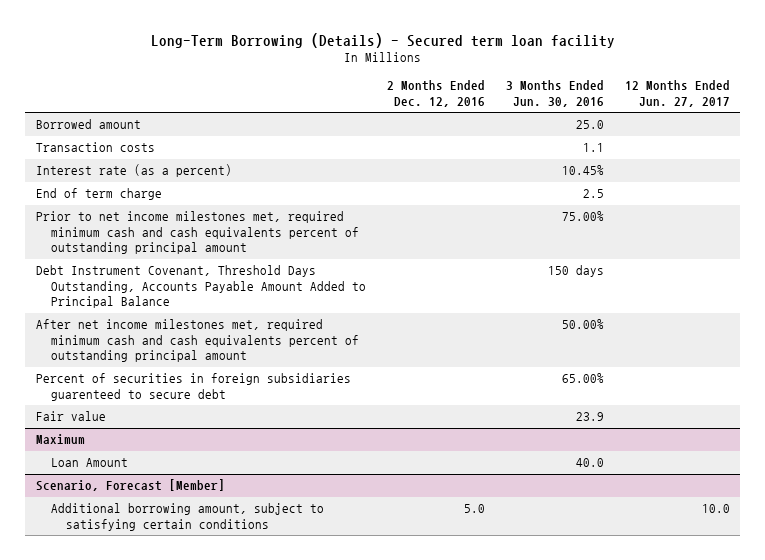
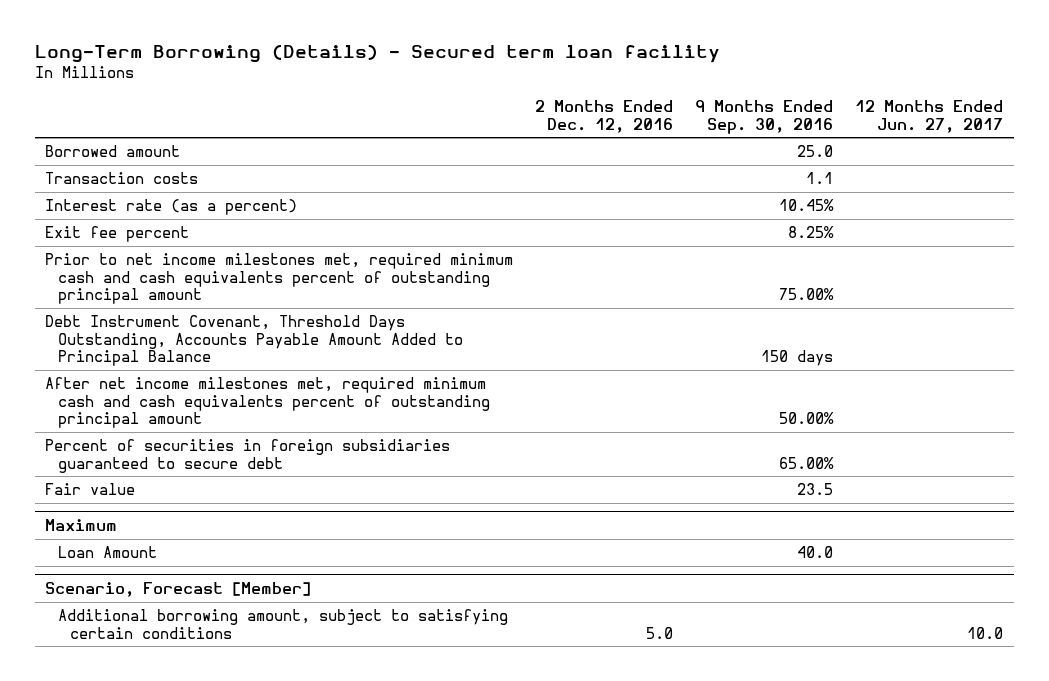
[505,80,604,107] 3 Months Ended Jun. 30, 2016 -> none
none -> [695,100,834,134] 9 Months Ended Sep. 30, 2016
[35,188,162,201] End of term charge -> none
none -> [45,226,190,243] Exit fee percent
[35,373,351,401] Percent of securities in foreign subsidiaries guarenteed to secure debt -> [45,439,451,473] Percent of securities in foreign subsidiaries guaranteed to secure debt

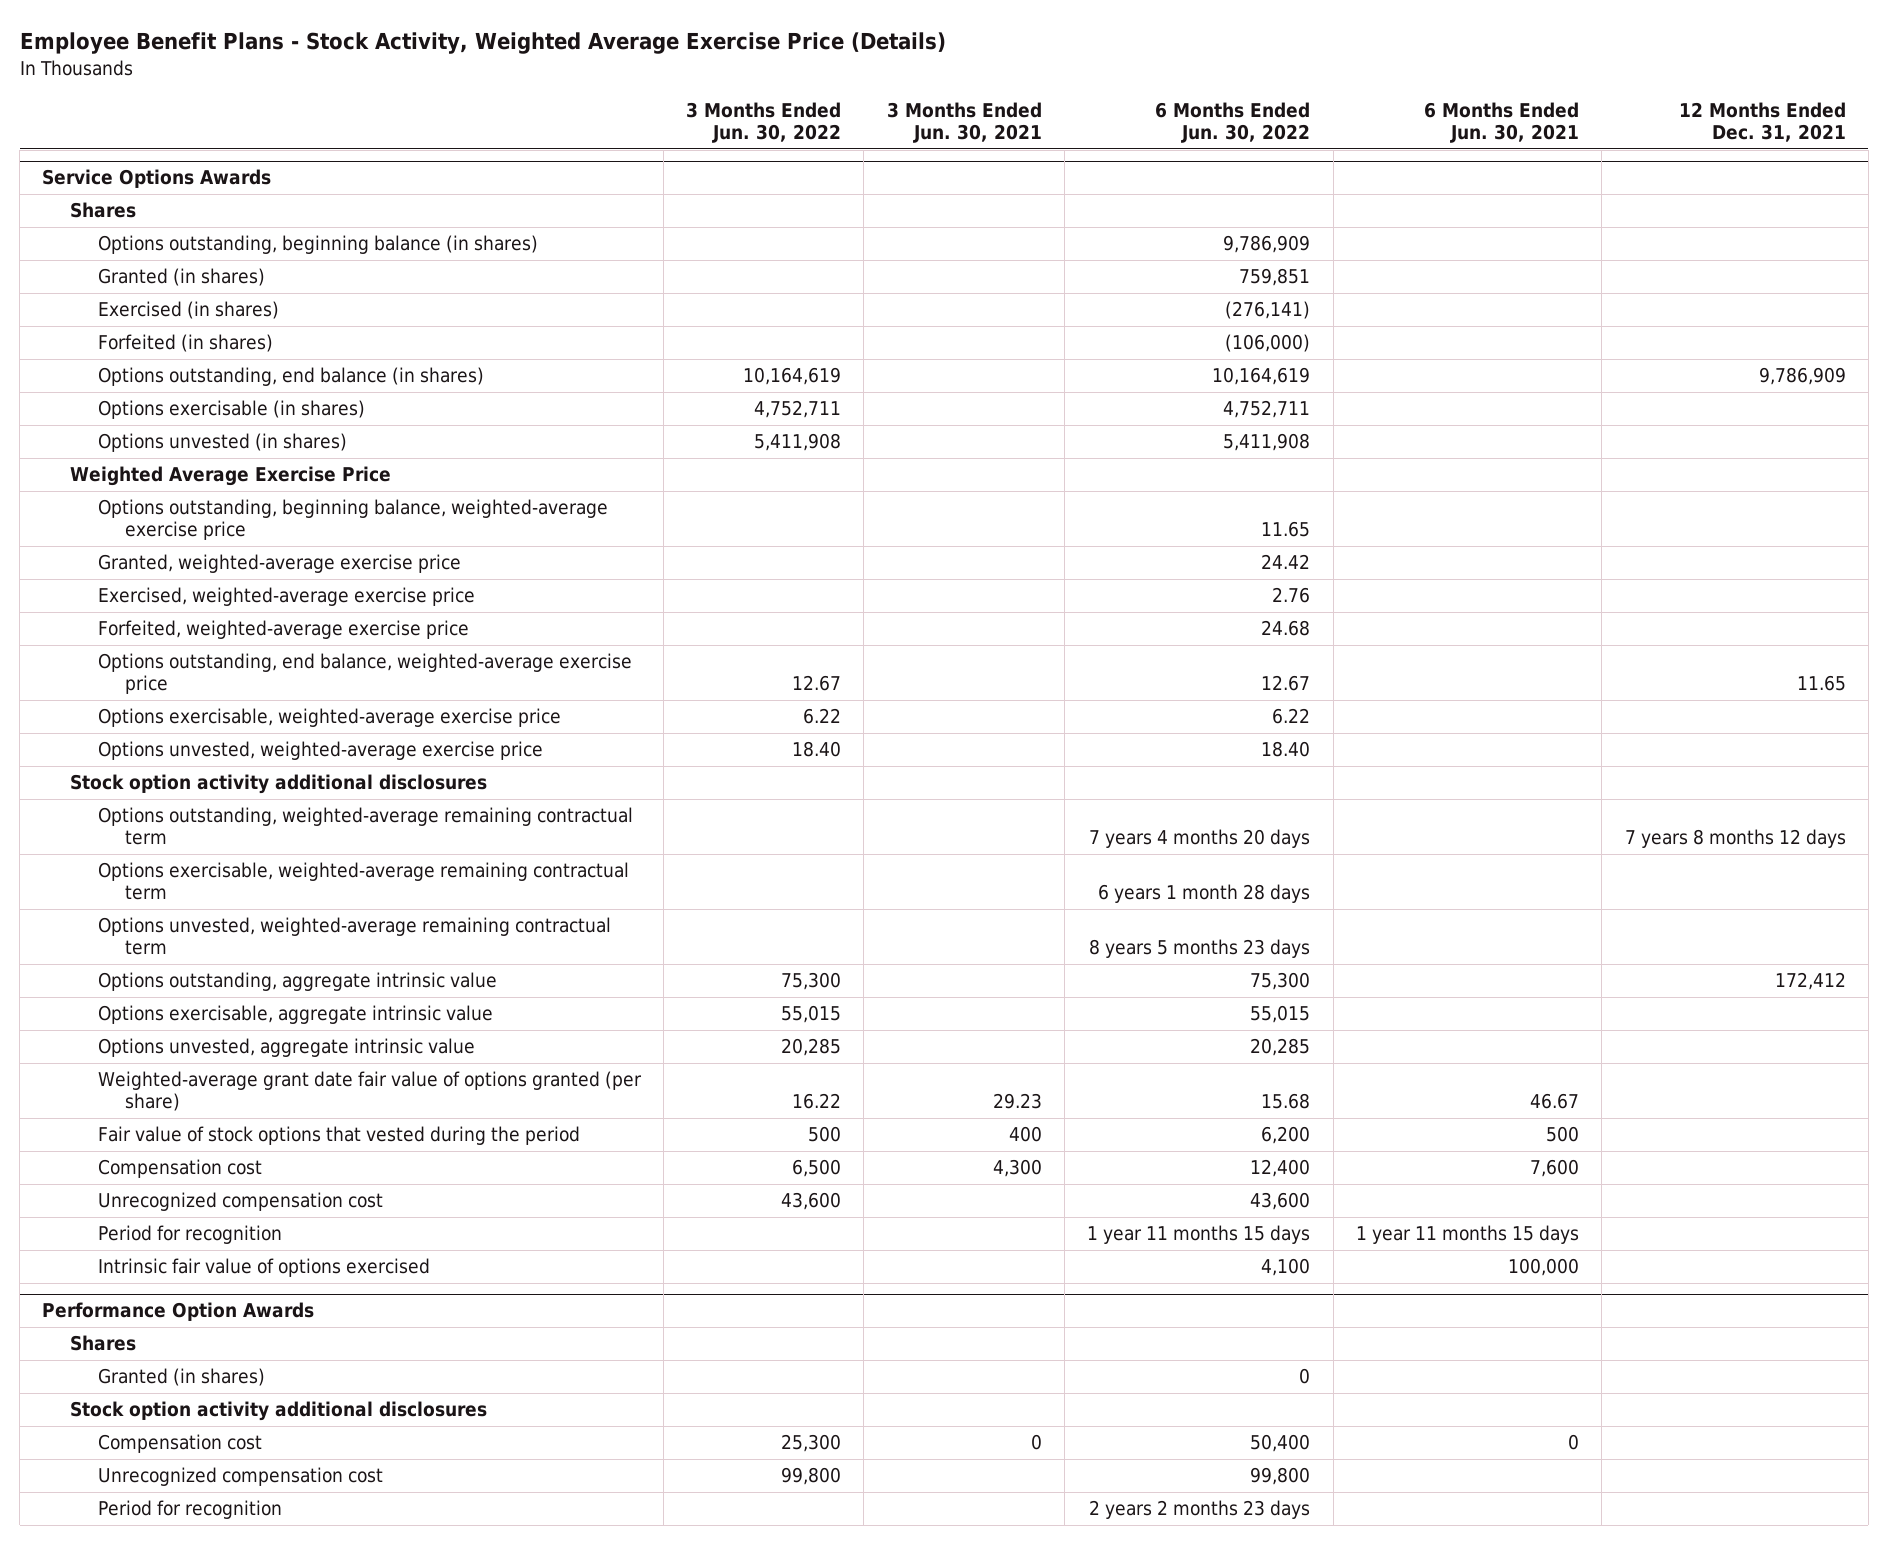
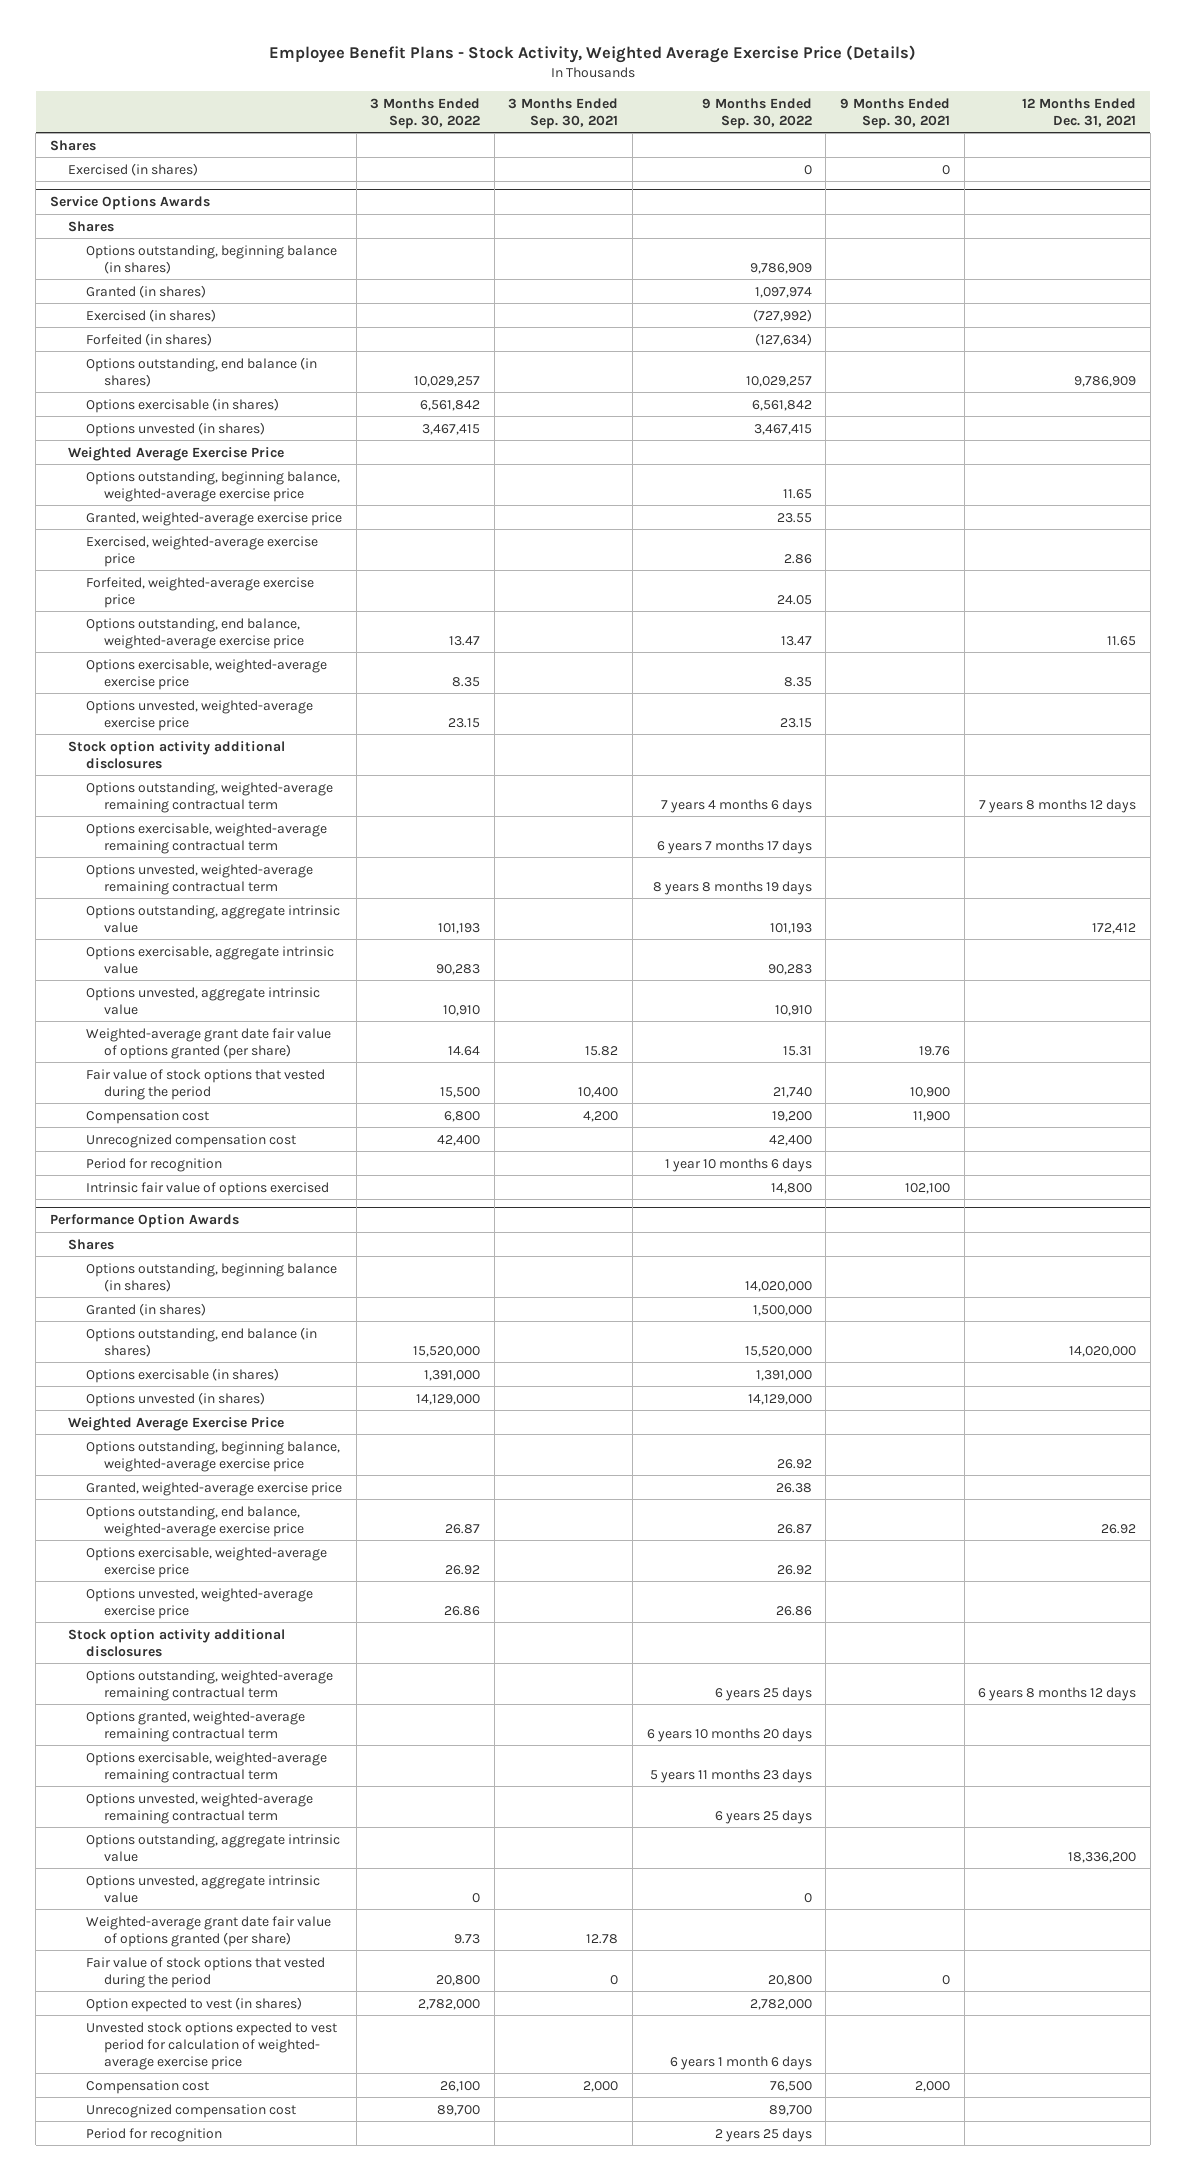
[686,102,842,144] 3 Months Ended Jun. 30, 2022 -> none
[886,102,1042,144] 3 Months Ended Jun. 30, 2021 -> none
[1155,102,1311,144] 6 Months Ended Jun. 30, 2022 -> none
[1424,102,1580,144] 6 Months Ended Jun. 30, 2021 -> none
none -> [370,97,481,129] 3 Months Ended Sep. 30, 2022
none -> [508,97,619,129] 3 Months Ended Sep. 30, 2021
none -> [701,97,812,129] 9 Months Ended Sep. 30, 2022
none -> [839,97,950,129] 9 Months Ended Sep. 30, 2021
none -> [49,139,96,151] Shares
none -> [67,162,198,176] Exercised (in shares)
none -> [85,1262,337,1292] Options outstanding, beginning balance (in shares)
none -> [85,1326,317,1357] Options outstanding, end balance (in shares)
none -> [85,1367,279,1383] Options exercisable (in shares)
none -> [85,1391,265,1407] Options unvested (in shares)
none -> [67,1416,284,1431] Weighted Average Exercise Price
none -> [85,1440,340,1472] Options outstanding, beginning balance, weighted-average exercise price
none -> [85,1481,342,1496] Granted, weighted-average exercise price
none -> [85,1505,305,1537] Options outstanding, end balance, weighted-average exercise price
none -> [85,1546,327,1578] Options exercisable, weighted-average exercise price
none -> [85,1587,313,1619] Options unvested, weighted-average exercise price
none -> [85,1669,333,1701] Options outstanding, weighted-average remaining contractual term
none -> [85,1710,305,1742] Options granted, weighted-average remaining contractual term
none -> [85,1751,327,1783] Options exercisable, weighted-average remaining contractual term
none -> [85,1792,313,1824] Options unvested, weighted-average remaining contractual term
none -> [85,1833,340,1862] Options outstanding, aggregate intrinsic value
none -> [85,1874,320,1903] Options unvested, aggregate intrinsic value
none -> [85,1915,331,1947] Weighted-average grant date fair value of options granted (per share)
none -> [85,1956,325,1988] Fair value of stock options that vested during the period
none -> [85,1996,302,2012] Option expected to vest (in shares)
none -> [85,2021,337,2070] Unvested stock options expected to vest period for calculation of weighted- average exercise price

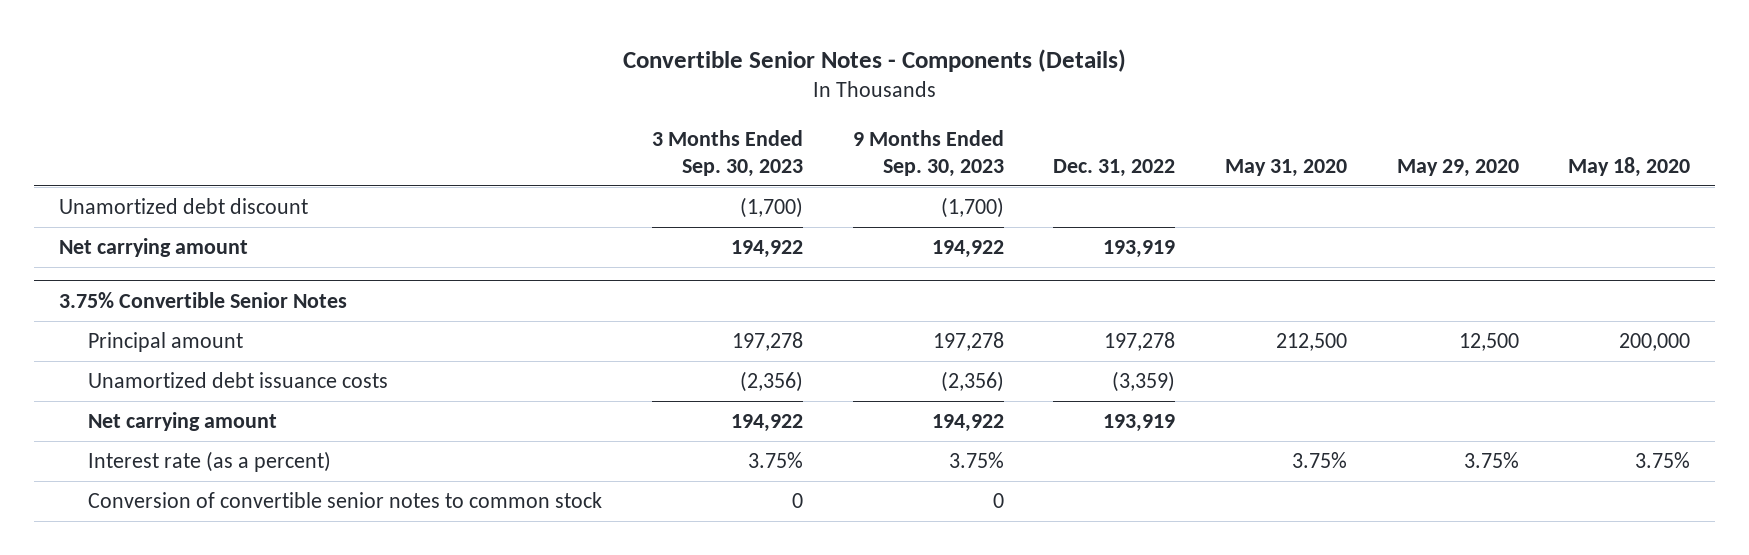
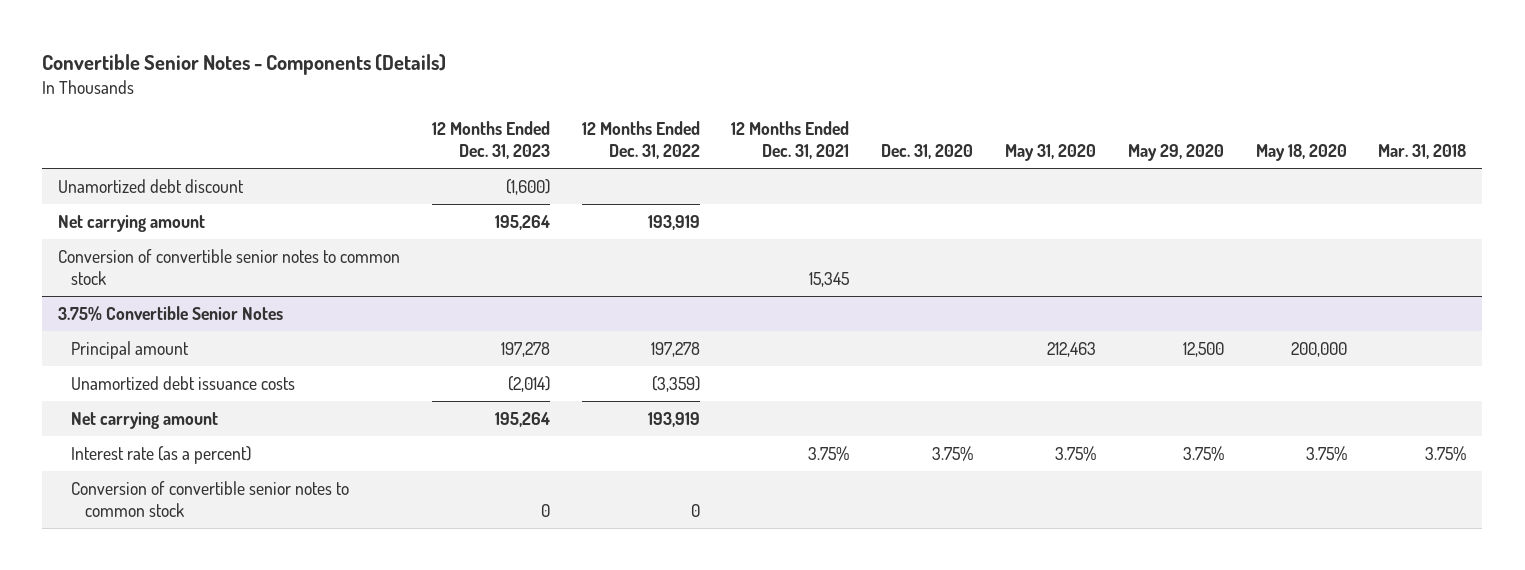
[652,129,804,177] 3 Months Ended Sep. 30, 2023 -> none
[852,129,1004,177] 9 Months Ended Sep. 30, 2023 -> none
[1053,158,1176,177] Dec. 31, 2022 -> none
none -> [431,121,550,160] 12 Months Ended Dec. 31, 2023
none -> [581,121,700,160] 12 Months Ended Dec. 31, 2022
none -> [731,121,850,160] 12 Months Ended Dec. 31, 2021
none -> [881,144,974,160] Dec. 31, 2020
none -> [1378,144,1467,160] Mar. 31, 2018
none -> [58,248,401,286] Conversion of convertible senior notes to common stock
[1276,333,1348,352] 212,500 -> [1047,341,1097,357] 212,463

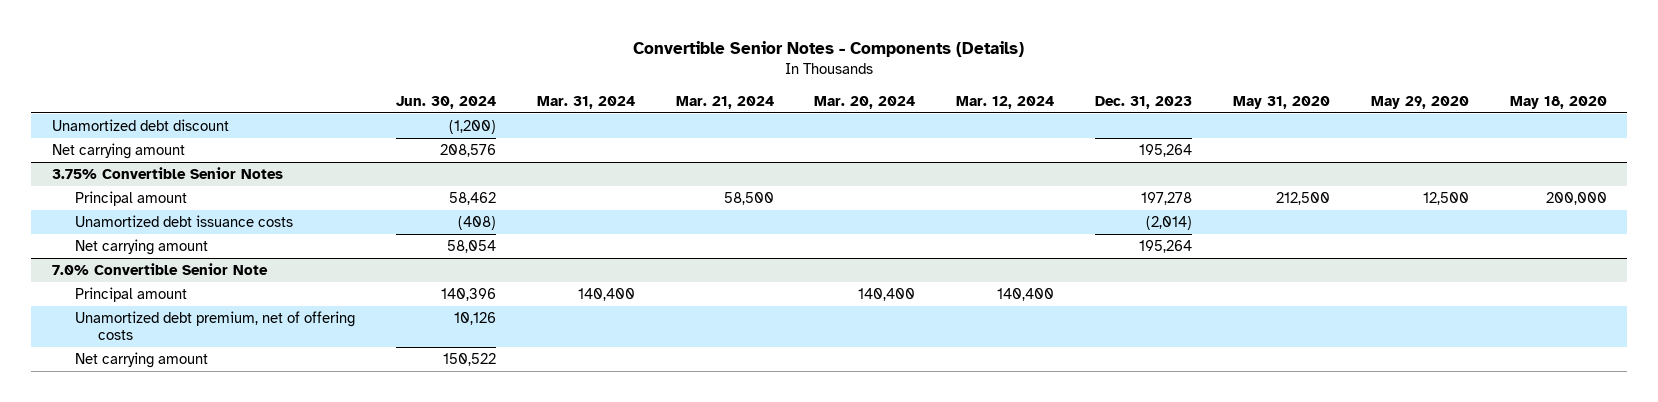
[431,121,550,160] 12 Months Ended Dec. 31, 2023 -> none
[581,121,700,160] 12 Months Ended Dec. 31, 2022 -> none
[731,121,850,160] 12 Months Ended Dec. 31, 2021 -> none
[881,144,974,160] Dec. 31, 2020 -> none
[1378,144,1467,160] Mar. 31, 2018 -> none
none -> [395,95,496,109] Jun. 30, 2024
none -> [536,95,635,109] Mar. 31, 2024
none -> [675,95,774,109] Mar. 21, 2024
none -> [814,95,916,109] Mar. 20, 2024
none -> [956,95,1055,109] Mar. 12, 2024
none -> [1095,95,1193,109] Dec. 31, 2023
[58,248,401,286] Conversion of convertible senior notes to common stock -> none
[1047,341,1097,357] 212,463 -> [1276,192,1331,206] 212,500
[71,445,252,464] Interest rate (as a percent) -> none
[71,480,350,518] Conversion of convertible senior notes to common stock -> none
none -> [51,263,268,276] 7.0% Convertible Senior Note
none -> [75,287,188,303] Principal amount
none -> [75,311,356,341] Unamortized debt premium, net of offering costs
none -> [75,352,209,369] Net carrying amount

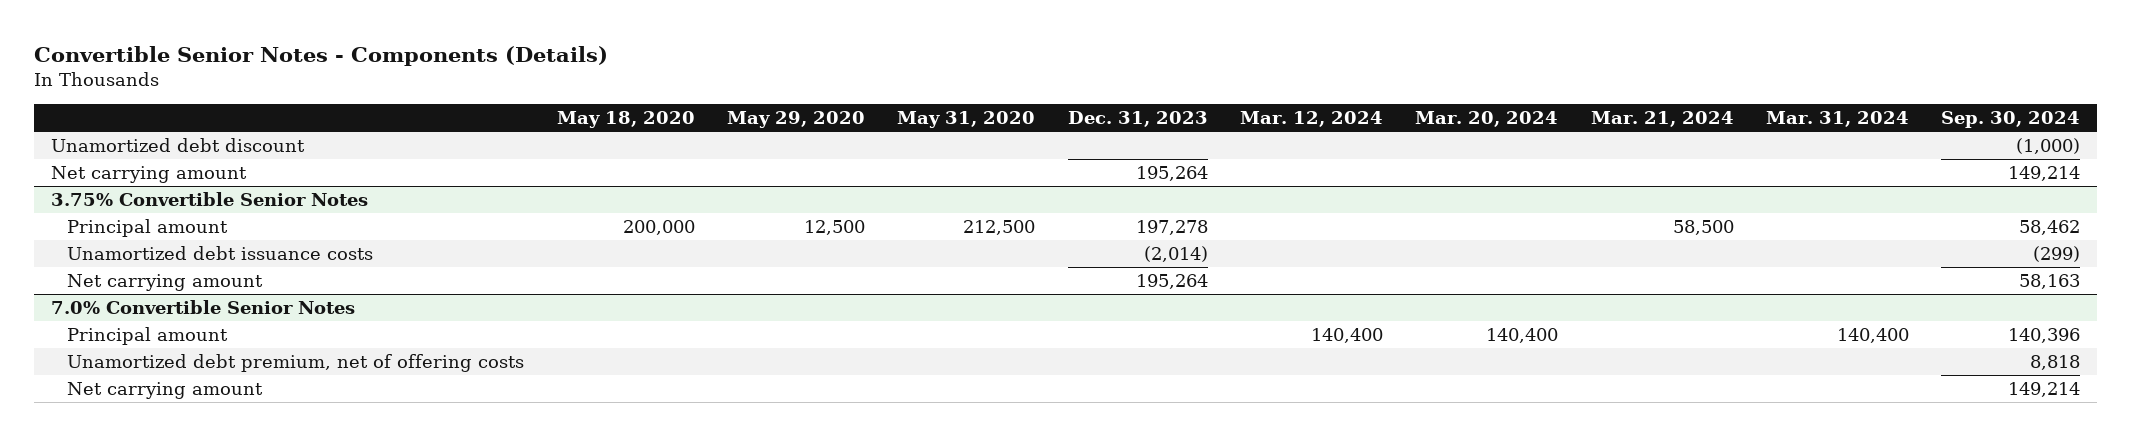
[395,95,496,109] Jun. 30, 2024 -> none
none -> [1941,110,2081,128] Sep. 30, 2024
[51,263,268,276] 7.0% Convertible Senior Note -> [50,300,355,315] 7.0% Convertible Senior Notes

